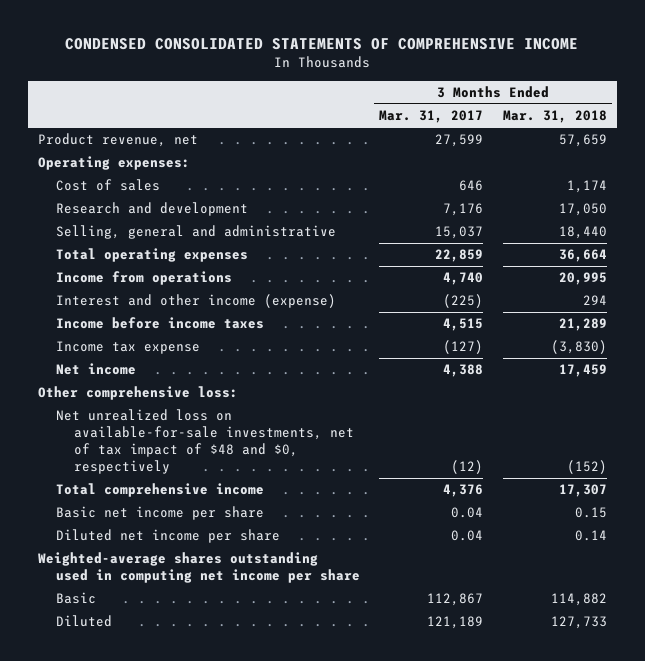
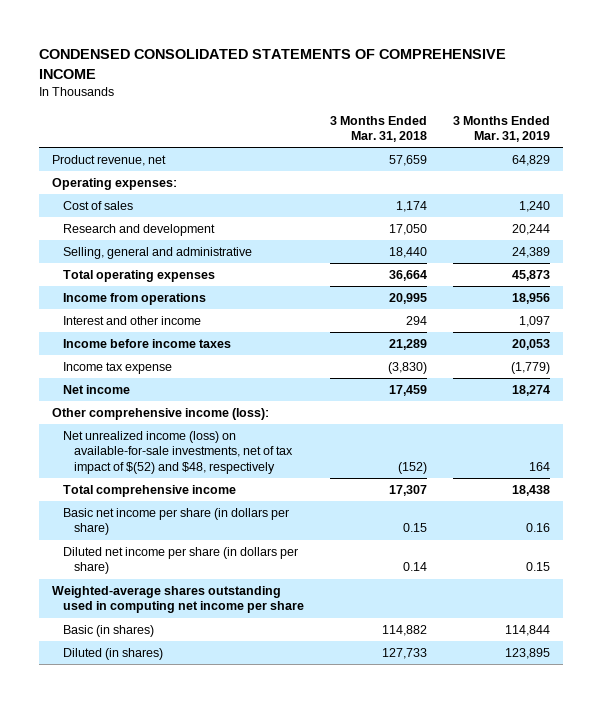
[379,110,484,124] Mar. 31, 2017 -> none
none -> [452,115,550,143] 3 Months Ended Mar. 31, 2019
[55,294,336,309] Interest and other income (expense) -> [63,316,202,326] Interest and other income
[37,386,238,401] Other comprehensive loss: -> [52,408,270,421] Other comprehensive income (loss):
[55,409,354,475] Net unrealized loss on available-for-sale investments, net of tax impact of $48 and $0, respectively -> [63,431,293,474] Net unrealized income (loss) on available-for-sale investments, net of tax impact of $(52) and $48, respectively
[55,506,264,521] Basic net income per share -> [63,508,290,536] Basic net income per share (in dollars per share)
[55,529,280,544] Diluted net income per share -> [63,547,299,575] Diluted net income per share (in dollars per share)
[55,592,96,605] Basic -> [63,625,155,638] Basic (in shares)
[55,615,112,628] Diluted -> [63,648,164,661] Diluted (in shares)

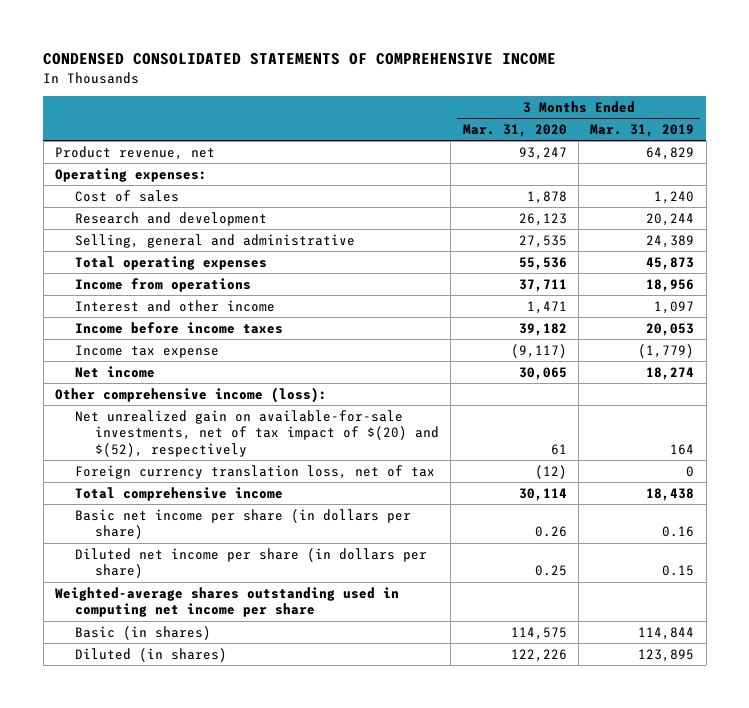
[330,115,428,143] 3 Months Ended Mar. 31, 2018 -> none
none -> [462,124,567,138] Mar. 31, 2020
[63,431,293,474] Net unrealized income (loss) on available-for-sale investments, net of tax impact of $(52) and $48, respectively -> [74,409,440,458] Net unrealized gain on available-for-sale investments, net of tax impact of $(20) and $(52), respectively
none -> [74,464,435,479] Foreign currency translation loss, net of tax

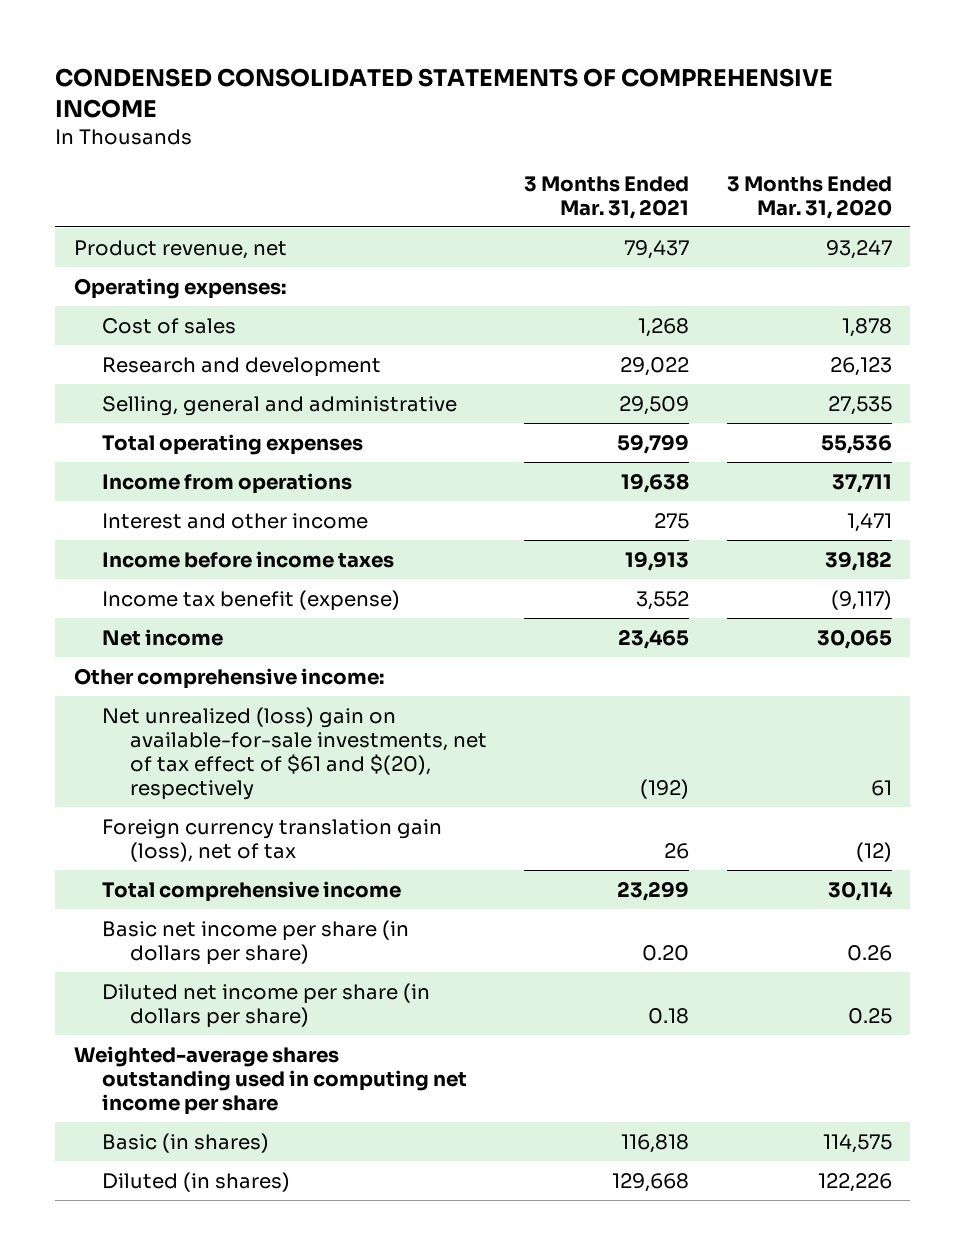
[590,124,695,138] Mar. 31, 2019 -> none
none -> [524,175,690,219] 3 Months Ended Mar. 31, 2021
[74,344,219,358] Income tax expense -> [101,589,400,611] Income tax benefit (expense)
[54,386,327,403] Other comprehensive income (loss): -> [73,667,384,689] Other comprehensive income:
[74,409,440,458] Net unrealized gain on available-for-sale investments, net of tax impact of $(20) and $(52), respectively -> [101,706,488,800] Net unrealized (loss) gain on available-for-sale investments, net of tax effect of $61 and $(20), respectively
[74,464,435,479] Foreign currency translation loss, net of tax -> [101,818,442,862] Foreign currency translation gain (loss), net of tax

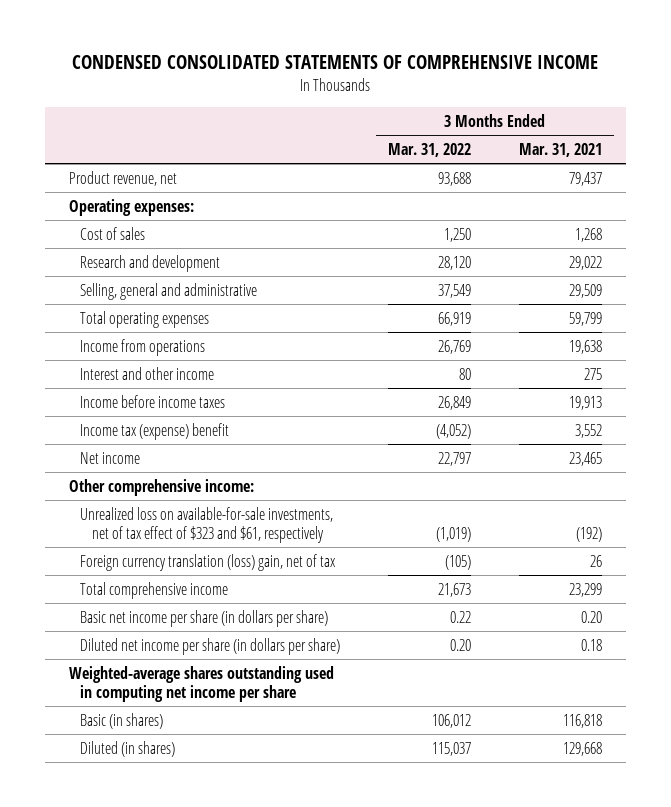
[726,175,892,219] 3 Months Ended Mar. 31, 2020 -> none
none -> [388,142,472,157] Mar. 31, 2022
[101,589,400,611] Income tax benefit (expense) -> [80,422,230,440] Income tax (expense) benefit
[101,706,488,800] Net unrealized (loss) gain on available-for-sale investments, net of tax effect of $61 and $(20), respectively -> [80,506,334,543] Unrealized loss on available-for-sale investments, net of tax effect of $323 and $61, respectively
[101,818,442,862] Foreign currency translation gain (loss), net of tax -> [80,553,337,571] Foreign currency translation (loss) gain, net of tax

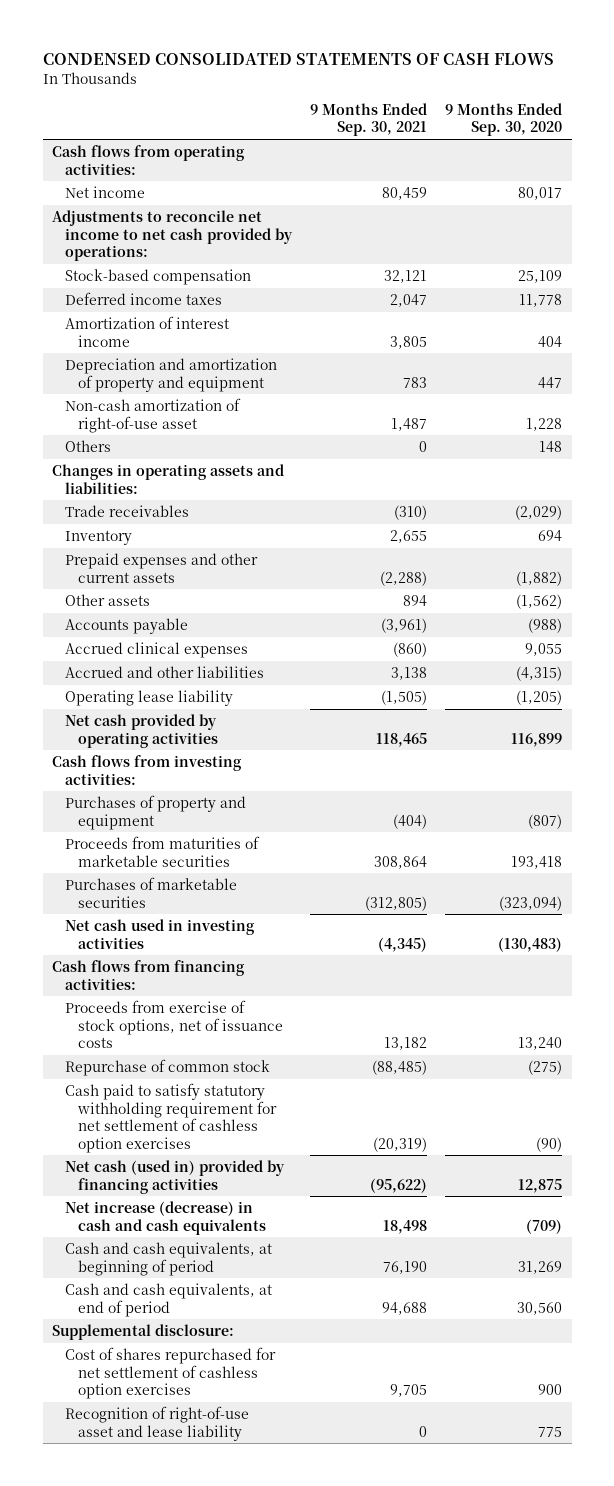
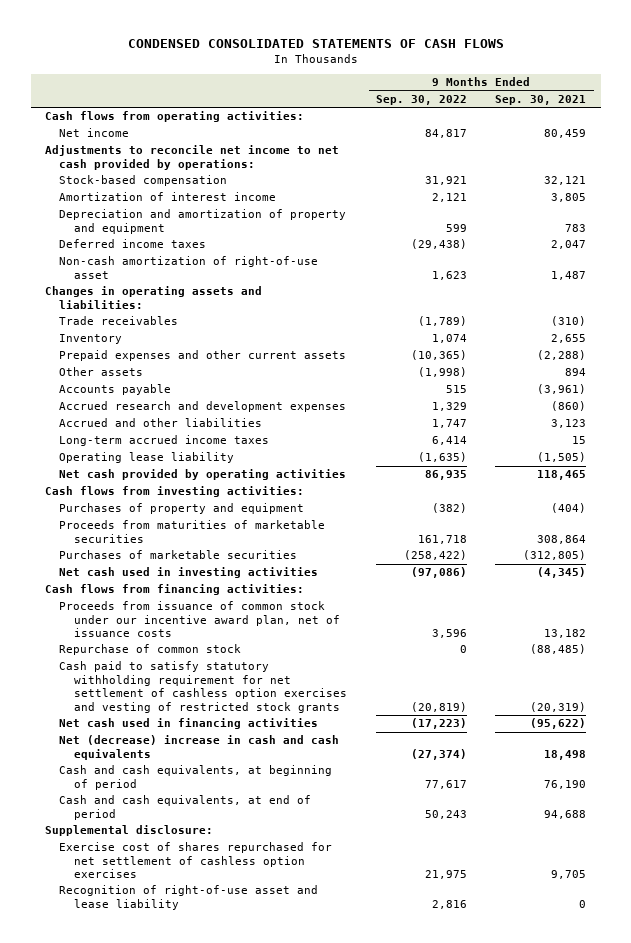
[445,102,563,137] 9 Months Ended Sep. 30, 2020 -> none
none -> [375,94,467,105] Sep. 30, 2022
[64,292,222,306] Deferred income taxes -> [59,239,207,249] Deferred income taxes
[64,440,111,453] Others -> none
[64,642,248,659] Accrued clinical expenses -> none
none -> [59,401,347,413] Accrued research and development expenses
[391,667,428,681] 3,138 -> [551,419,587,429] 3,123
none -> [59,435,270,447] Long-term accrued income taxes
[64,1000,283,1049] Proceeds from exercise of stock options, net of issuance costs -> [59,601,340,638] Proceeds from issuance of common stock under our incentive award plan, net of issuance costs
[64,1083,277,1153] Cash paid to satisfy statutory withholding requirement for net settlement of cashless option exercises -> [59,661,347,713] Cash paid to satisfy statutory withholding requirement for net settlement of cashless option exercises and vesting of restricted stock grants
[64,1160,285,1194] Net cash (used in) provided by financing activities -> [59,718,319,730] Net cash used in financing activities
[64,1201,266,1235] Net increase (decrease) in cash and cash equivalents -> [59,735,340,760] Net (decrease) increase in cash and cash equivalents
[64,1347,276,1400] Cost of shares repurchased for net settlement of cashless option exercises -> [59,842,333,879] Exercise cost of shares repurchased for net settlement of cashless option exercises

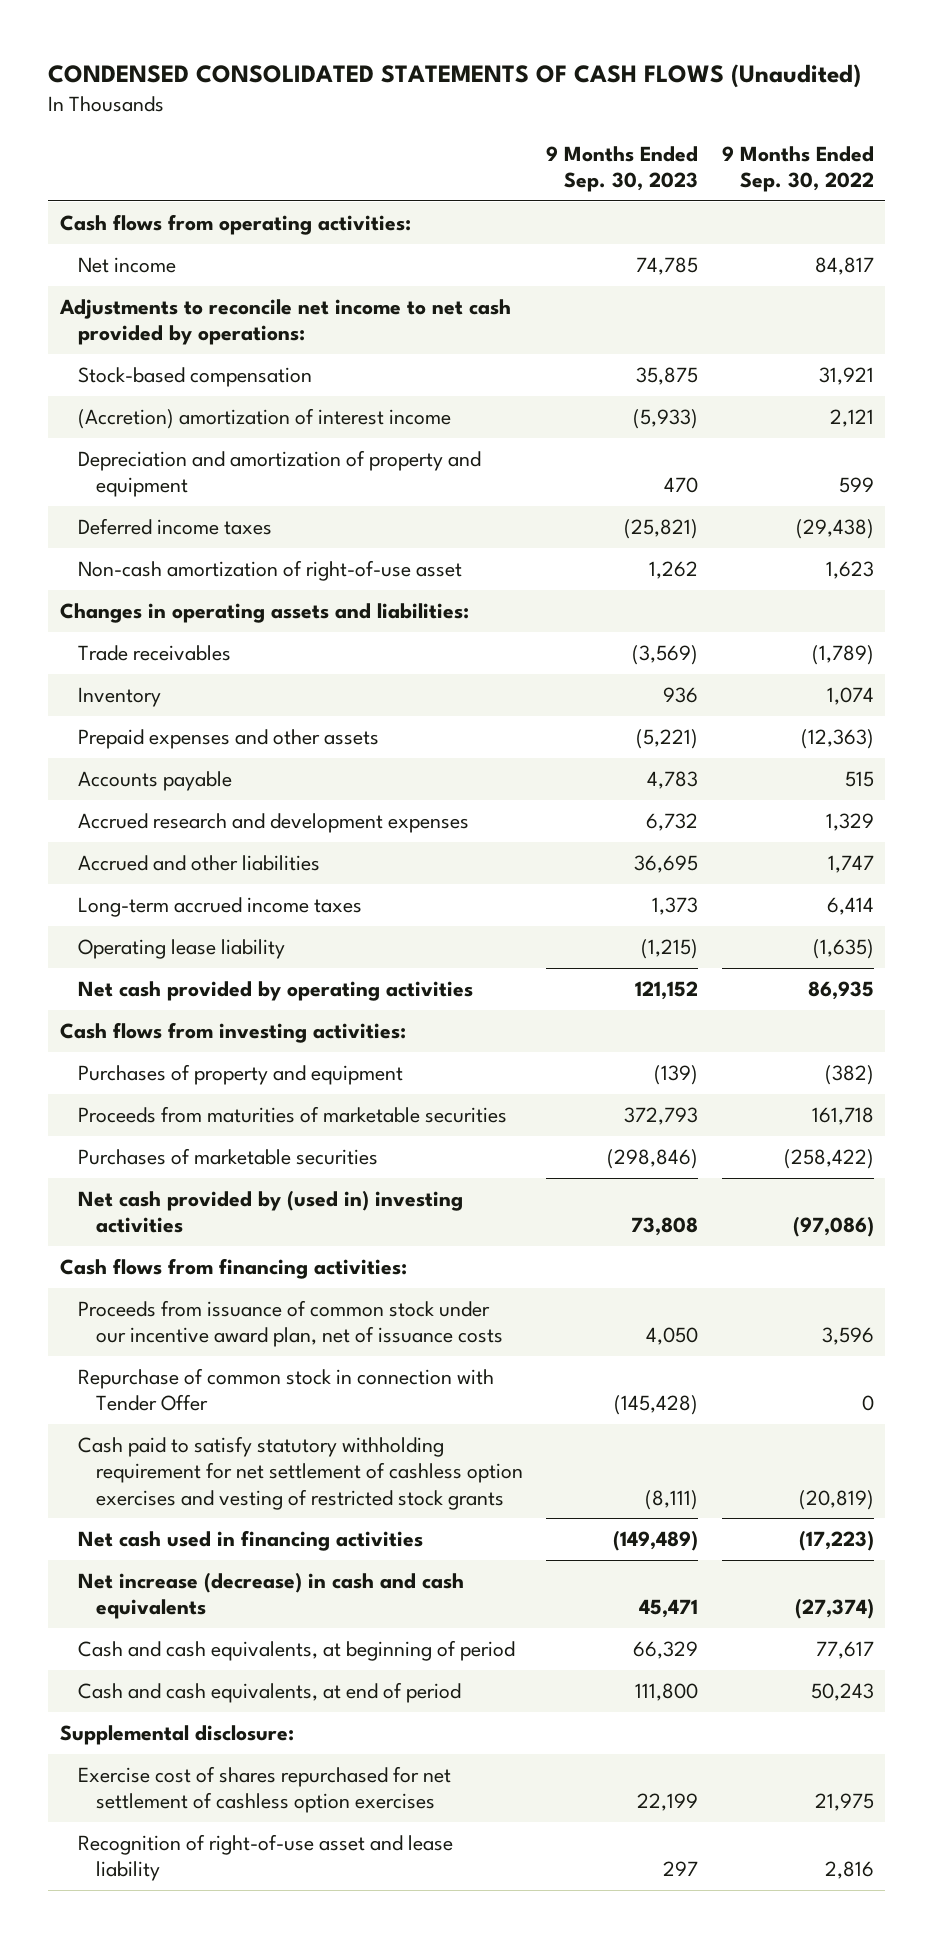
[127,38,504,48] CONDENSED CONSOLIDATED STATEMENTS OF CASH FLOWS -> [48,63,862,88] CONDENSED CONSOLIDATED STATEMENTS OF CASH FLOWS (Unaudited)
[495,94,587,105] Sep. 30, 2021 -> none
none -> [546,145,699,192] 9 Months Ended Sep. 30, 2023
[59,192,277,202] Amortization of interest income -> [78,408,452,430] (Accretion) amortization of interest income
[59,367,144,377] Other assets -> none
[59,350,347,362] Prepaid expenses and other current assets -> [78,729,380,750] Prepaid expenses and other assets
[410,350,467,361] (10,365) -> [800,729,874,750] (12,363)
[59,567,319,579] Net cash used in investing activities -> [78,1190,464,1234] Net cash provided by (used in) investing activities
[59,644,242,656] Repurchase of common stock -> [78,1368,495,1412] Repurchase of common stock in connection with Tender Offer
[59,735,340,760] Net (decrease) increase in cash and cash equivalents -> [78,1572,465,1620] Net increase (decrease) in cash and cash equivalents

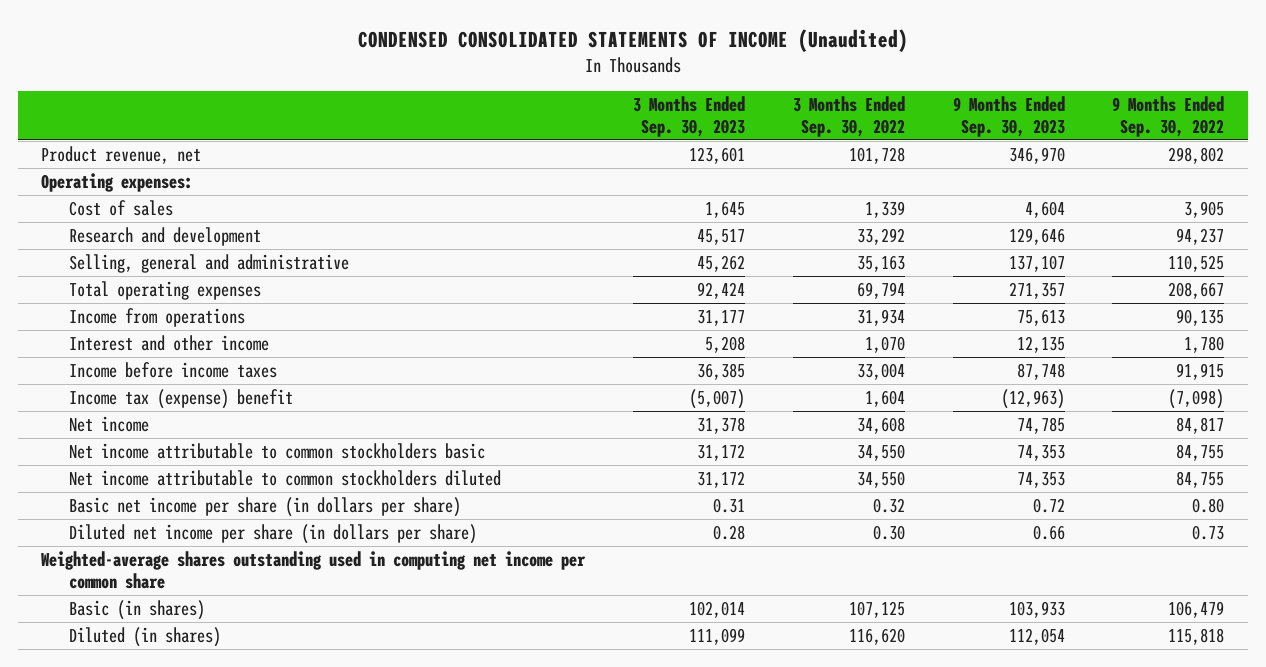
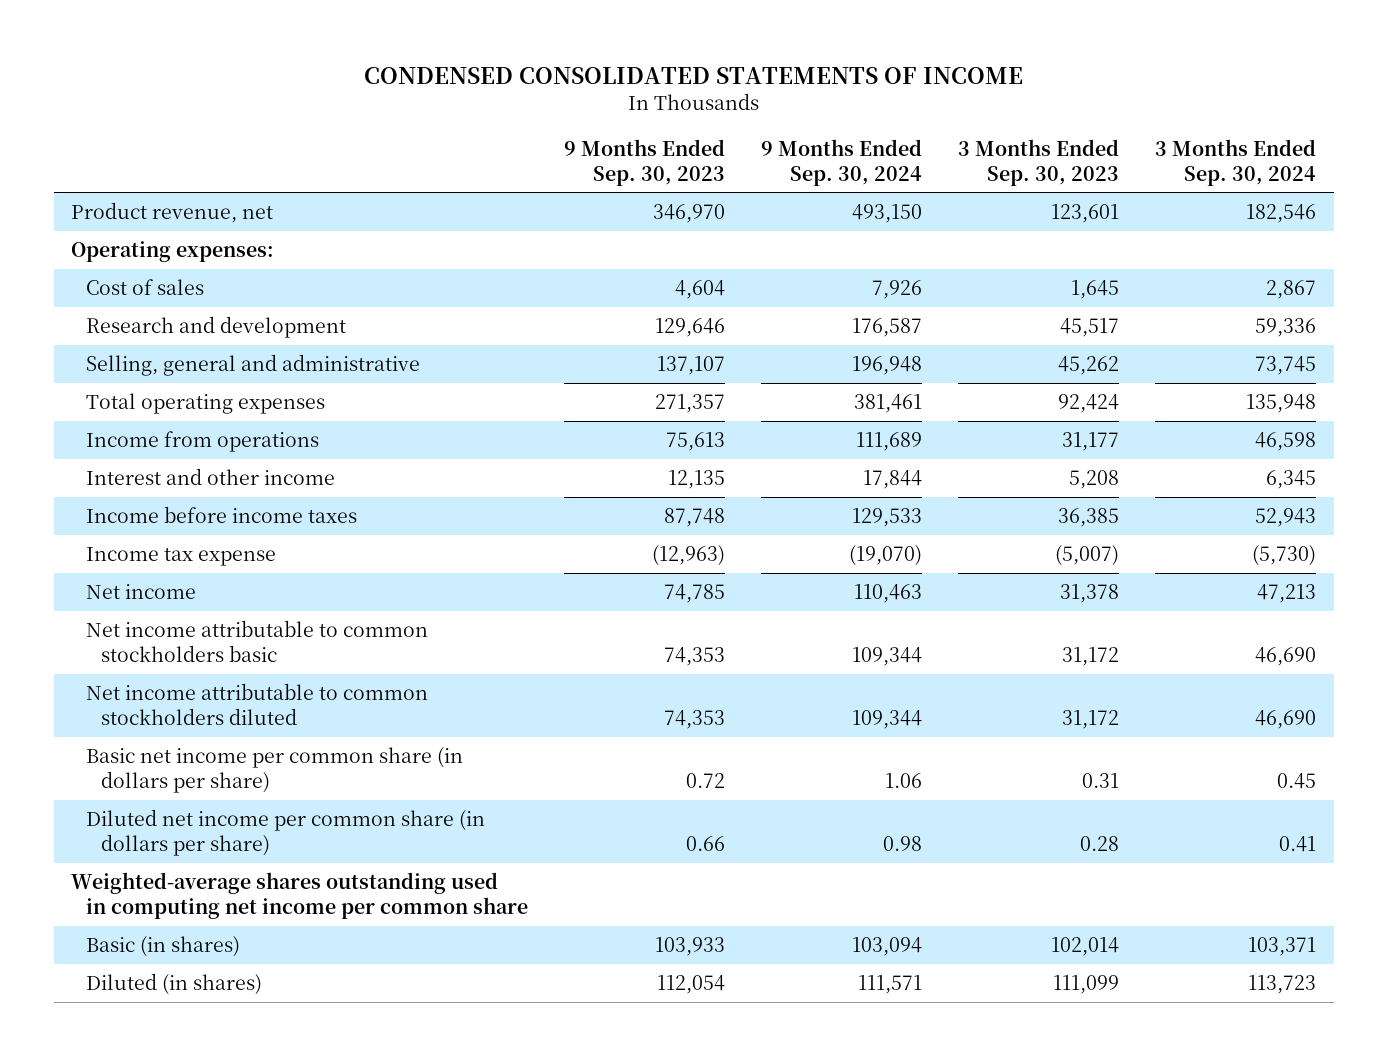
[357,28,908,52] CONDENSED CONSOLIDATED STATEMENTS OF INCOME (Unaudited) -> [363,66,1023,84] CONDENSED CONSOLIDATED STATEMENTS OF INCOME
[792,95,905,137] 3 Months Ended Sep. 30, 2022 -> none
[1112,95,1225,137] 9 Months Ended Sep. 30, 2022 -> none
none -> [760,138,922,186] 9 Months Ended Sep. 30, 2024
none -> [1154,138,1316,186] 3 Months Ended Sep. 30, 2024
[69,389,294,410] Income tax (expense) benefit -> [86,547,277,567] Income tax expense
[69,497,462,518] Basic net income per share (in dollars per share) -> [86,747,464,793] Basic net income per common share (in dollars per share)
[69,524,478,545] Diluted net income per share (in dollars per share) -> [86,809,486,856] Diluted net income per common share (in dollars per share)

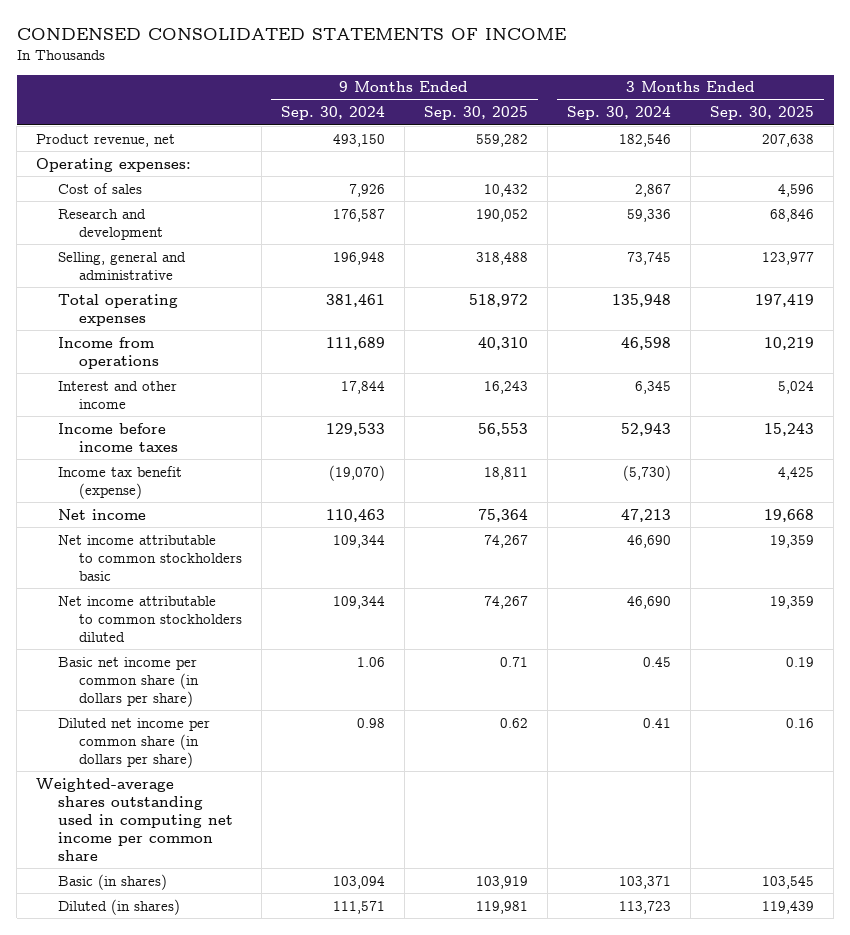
[564,138,726,186] 9 Months Ended Sep. 30, 2023 -> none
[957,138,1119,186] 3 Months Ended Sep. 30, 2023 -> none
none -> [423,106,528,121] Sep. 30, 2025
none -> [710,106,815,121] Sep. 30, 2025
[86,547,277,567] Income tax expense -> [57,465,182,499] Income tax benefit (expense)

